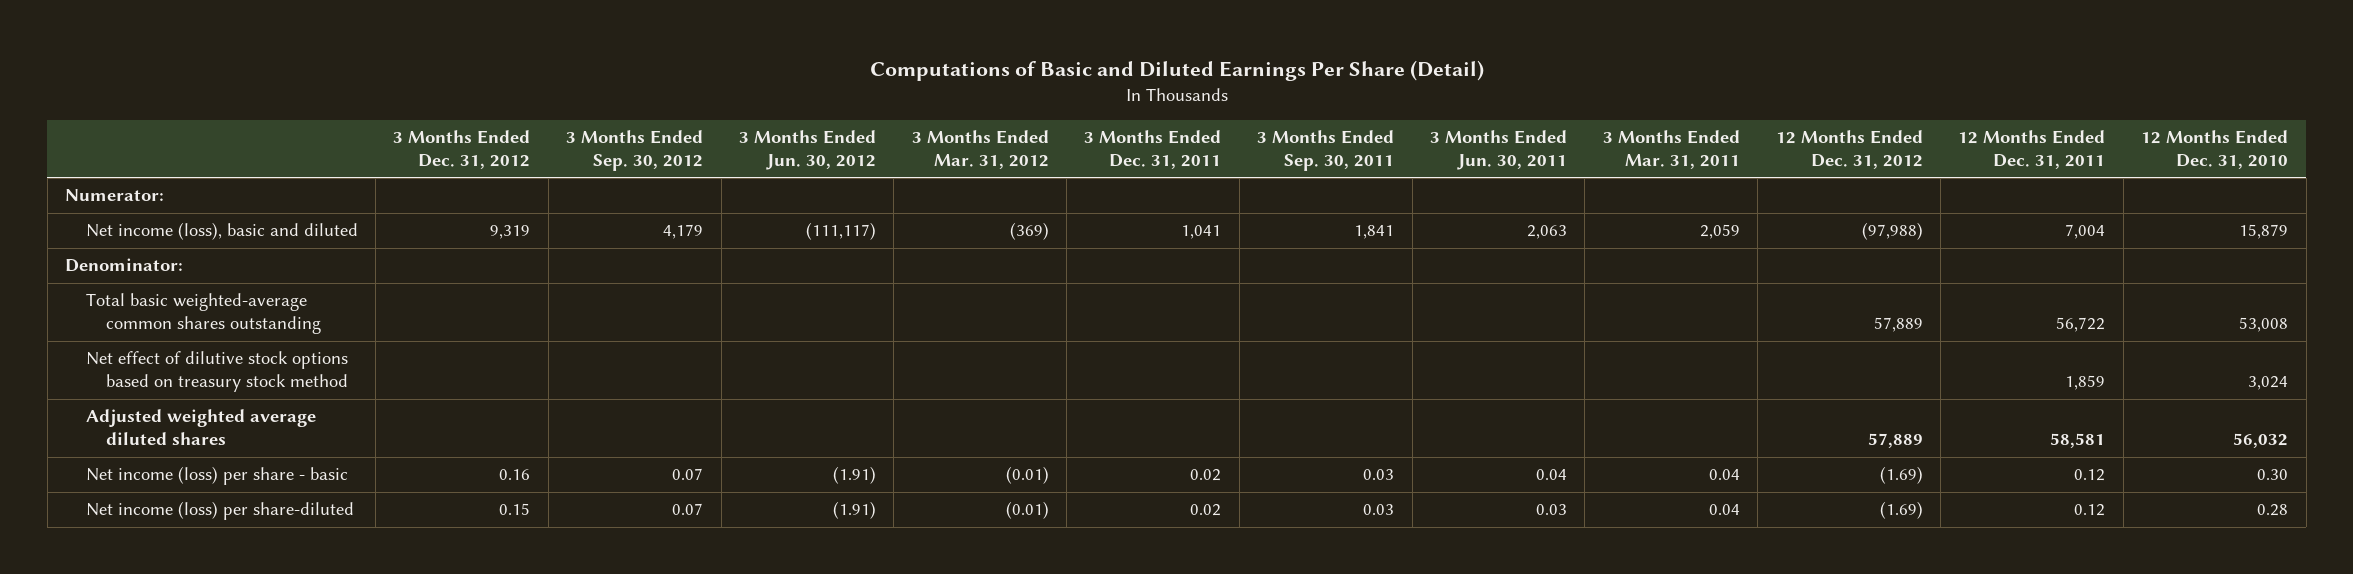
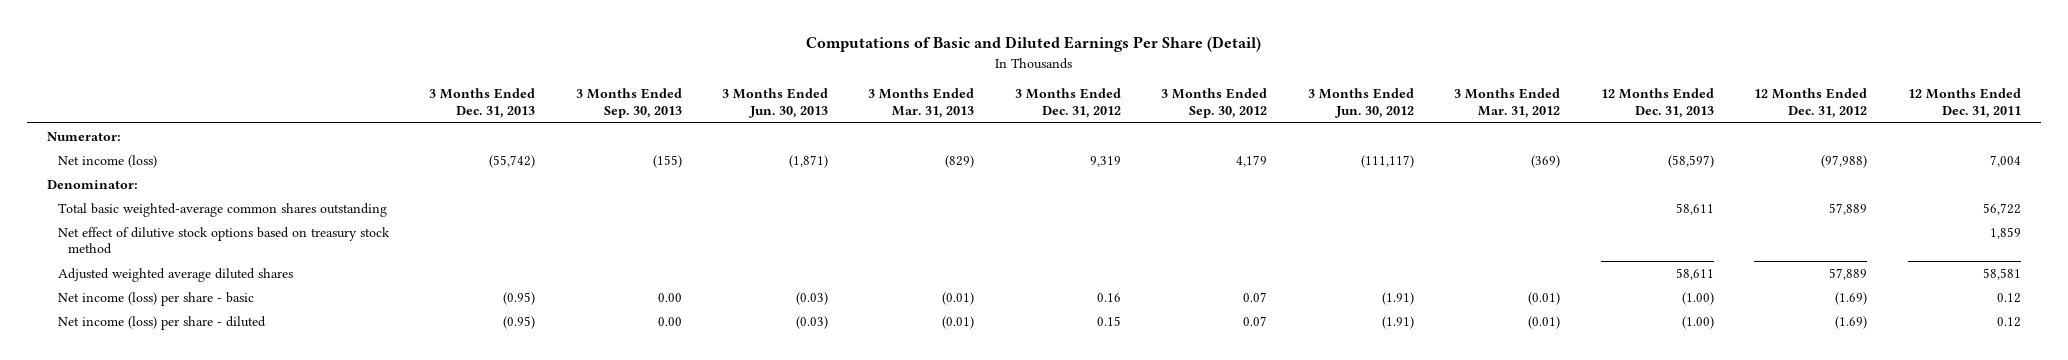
[1084,129,1222,169] 3 Months Ended Dec. 31, 2011 -> none
[1257,129,1395,171] 3 Months Ended Sep. 30, 2011 -> none
[1430,129,1568,170] 3 Months Ended Jun. 30, 2011 -> none
[1602,129,1740,169] 3 Months Ended Mar. 31, 2011 -> none
[2141,129,2289,169] 12 Months Ended Dec. 31, 2010 -> none
none -> [429,88,536,119] 3 Months Ended Dec. 31, 2013
none -> [575,88,682,119] 3 Months Ended Sep. 30, 2013
none -> [721,88,828,119] 3 Months Ended Jun. 30, 2013
none -> [868,88,975,119] 3 Months Ended Mar. 31, 2013
none -> [1600,88,1714,119] 12 Months Ended Dec. 31, 2013
[85,222,358,241] Net income (loss), basic and diluted -> [57,154,157,168] Net income (loss)
[85,501,354,521] Net income (loss) per share-diluted -> [57,315,266,330] Net income (loss) per share - diluted

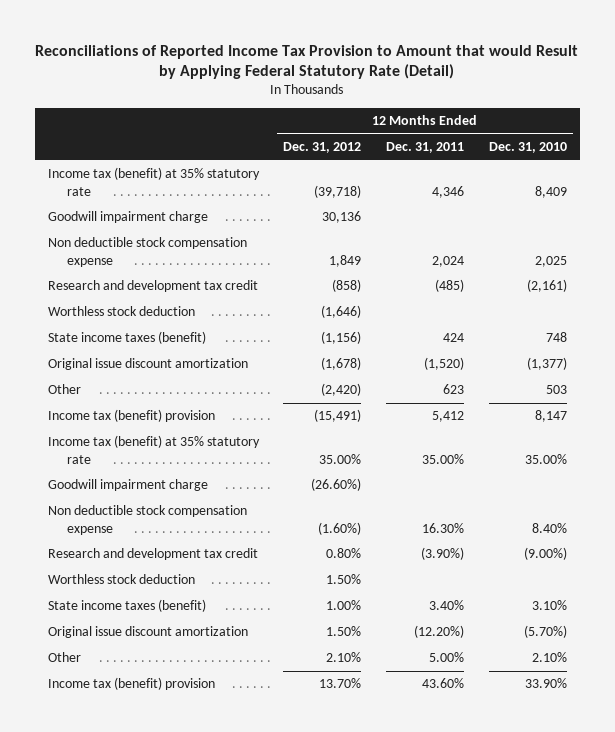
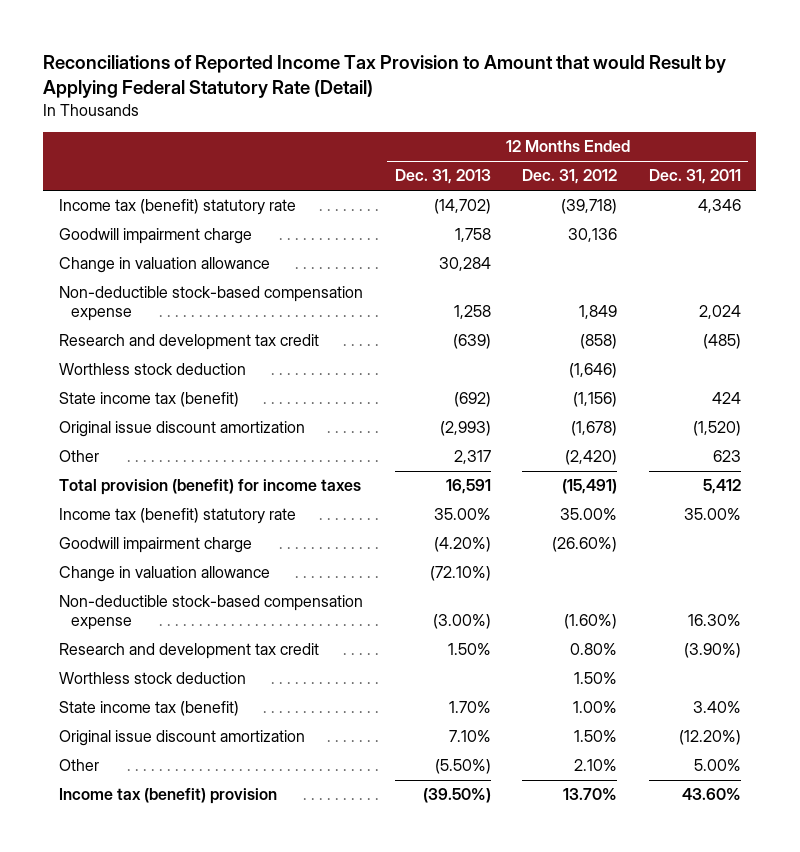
[489,142,568,154] Dec. 31, 2010 -> none
none -> [394,169,491,185] Dec. 31, 2013
[47,167,260,196] Income tax (benefit) at 35% statutory rate -> [59,199,297,216] Income tax (benefit) statutory rate
none -> [59,257,271,274] Change in valuation allowance
[47,237,247,267] Non deductible stock compensation expense -> [59,286,364,322] Non-deductible stock-based compensation expense
[47,331,206,345] State income taxes (benefit) -> [59,392,240,408] State income tax (benefit)
[47,409,215,423] Income tax (benefit) provision -> [59,479,362,496] Total provision (benefit) for income taxes
[47,435,260,464] Income tax (benefit) at 35% statutory rate -> [59,508,297,525] Income tax (benefit) statutory rate
none -> [59,566,271,583] Change in valuation allowance
[47,505,247,535] Non deductible stock compensation expense -> [59,595,364,631] Non-deductible stock-based compensation expense
[47,599,206,613] State income taxes (benefit) -> [59,701,240,717] State income tax (benefit)

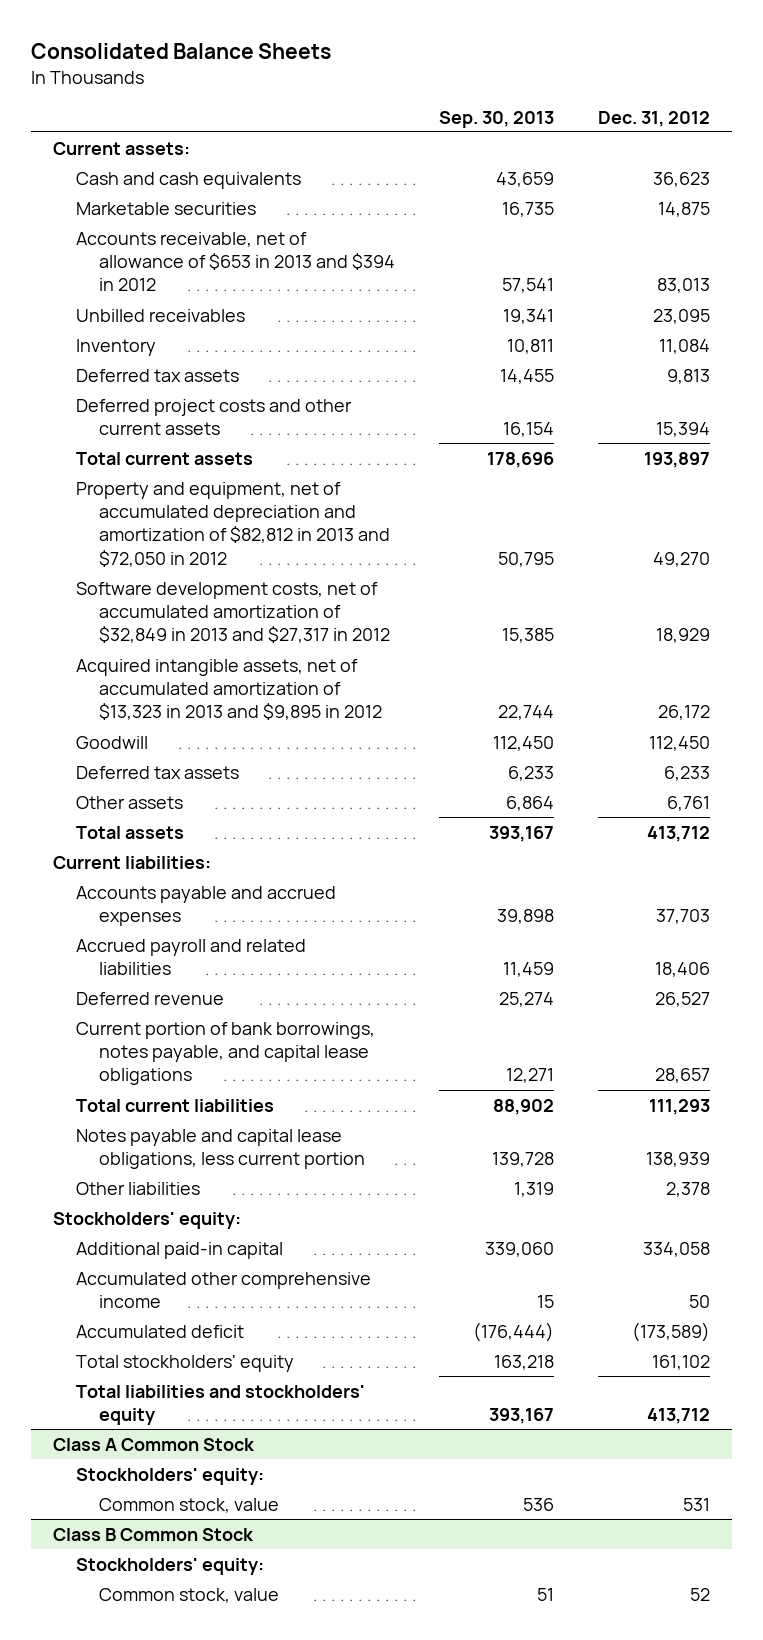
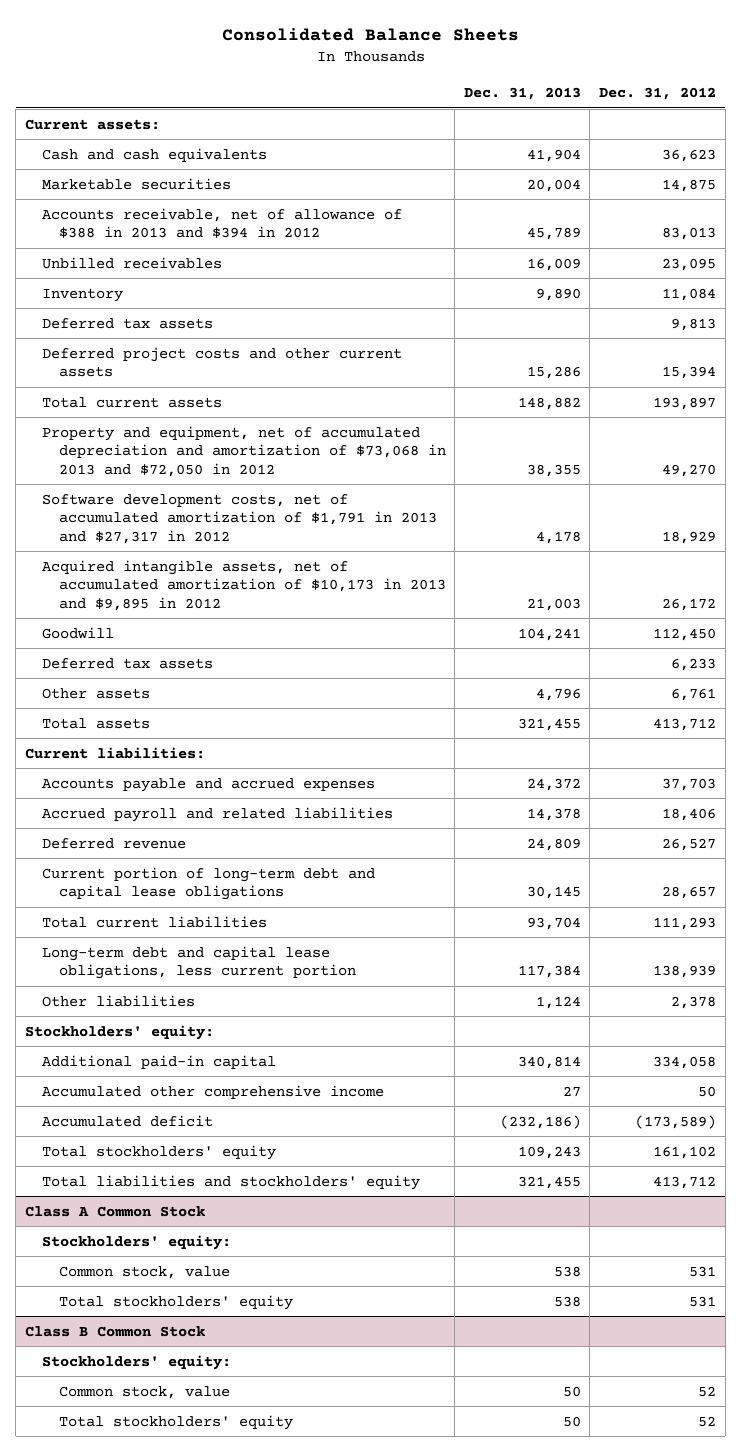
[438,110,554,128] Sep. 30, 2013 -> none
none -> [463,86,581,100] Dec. 31, 2013
[76,231,395,292] Accounts receivable, net of allowance of $653 in 2013 and $394 in 2012 -> [41,207,402,239] Accounts receivable, net of allowance of $388 in 2013 and $394 in 2012
[76,481,390,567] Property and equipment, net of accumulated depreciation and amortization of $82,812 in 2013 and $72,050 in 2012 -> [41,425,446,477] Property and equipment, net of accumulated depreciation and amortization of $73,068 in 2013 and $72,050 in 2012
[76,581,390,644] Software development costs, net of accumulated amortization of $32,849 in 2013 and $27,317 in 2012 -> [41,493,437,544] Software development costs, net of accumulated amortization of $1,791 in 2013 and $27,317 in 2012
[76,658,382,721] Acquired intangible assets, net of accumulated amortization of $13,323 in 2013 and $9,895 in 2012 -> [41,559,446,611] Acquired intangible assets, net of accumulated amortization of $10,173 in 2013 and $9,895 in 2012
[76,1021,376,1086] Current portion of bank borrowings, notes payable, and capital lease obligations -> [41,866,375,901] Current portion of long-term debt and capital lease obligations
[76,1128,365,1169] Notes payable and capital lease obligations, less current portion -> [41,945,356,980] Long-term debt and capital lease obligations, less current portion
none -> [58,1294,293,1310] Total stockholders' equity
none -> [58,1414,293,1430] Total stockholders' equity

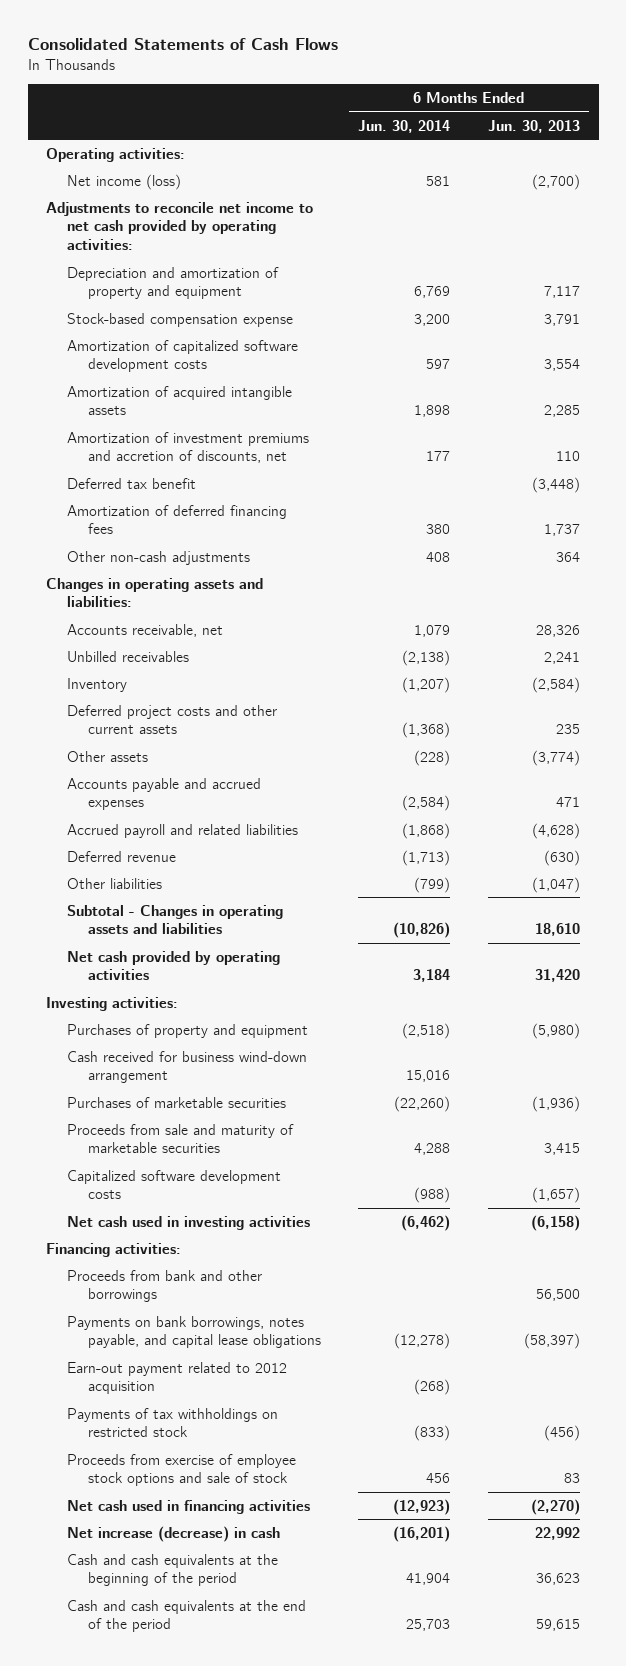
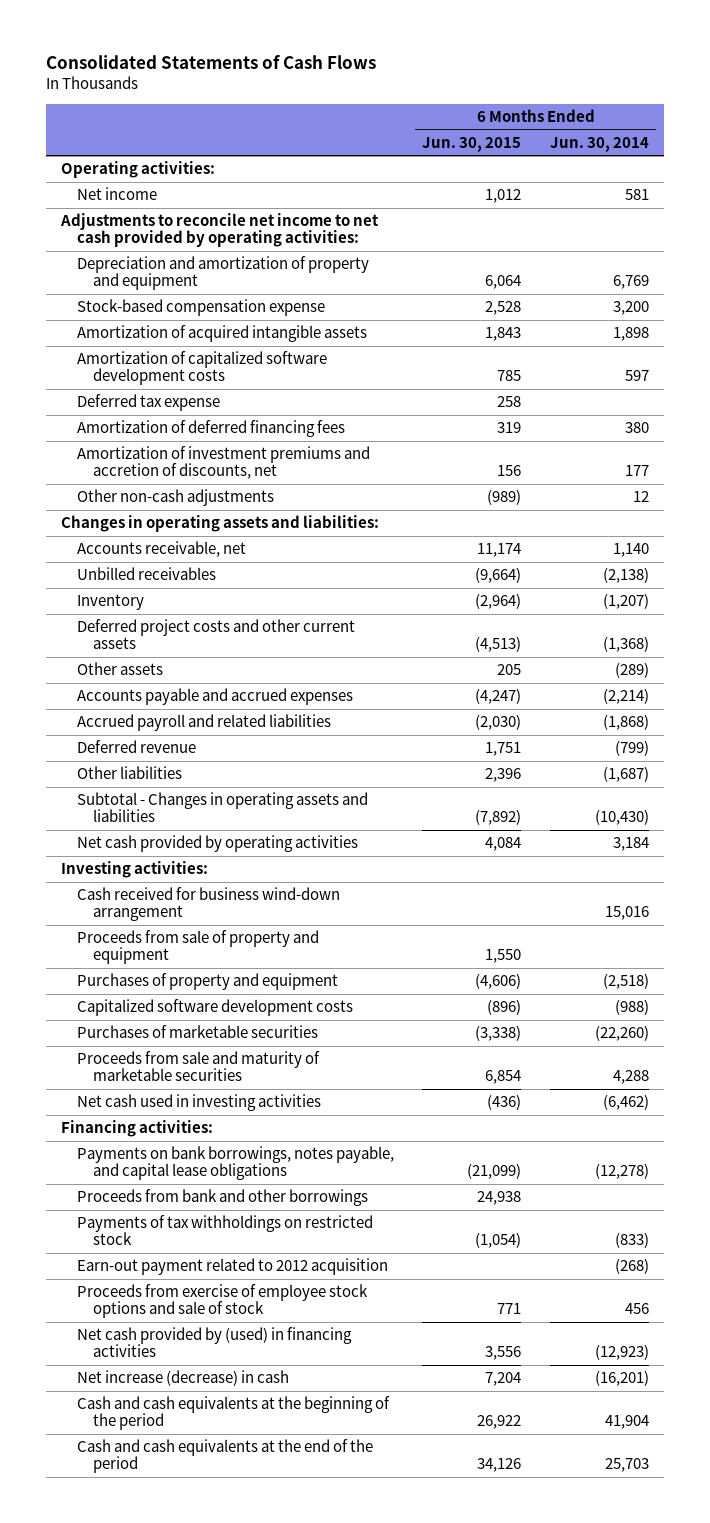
[487,119,580,133] Jun. 30, 2013 -> none
none -> [422,136,522,152] Jun. 30, 2015
[67,173,182,190] Net income (loss) -> [76,187,157,201] Net income
[67,339,299,373] Amortization of capitalized software development costs -> [76,351,327,386] Amortization of capitalized software development costs
[67,477,197,489] Deferred tax benefit -> [76,394,220,412] Deferred tax expense
[67,431,310,464] Amortization of investment premiums and accretion of discounts, net -> [76,446,370,480] Amortization of investment premiums and accretion of discounts, net
[426,551,451,562] 408 -> [633,491,650,503] 12
[414,624,451,637] 1,079 -> [613,543,650,558] 1,140
[414,749,451,766] (228) -> [615,662,650,679] (289)
[402,795,451,812] (2,584) -> [603,688,650,705] (2,214)
[402,849,451,866] (1,713) -> [615,740,650,757] (799)
[414,876,451,893] (799) -> [603,766,650,783] (1,687)
[393,922,451,939] (10,826) -> [595,809,650,826] (10,430)
none -> [76,930,319,965] Proceeds from sale of property and equipment
[67,1023,309,1038] Purchases of property and equipment -> [76,973,338,991] Purchases of property and equipment
[67,1169,282,1200] Capitalized software development costs -> [76,999,353,1017] Capitalized software development costs
[67,1269,263,1303] Proceeds from bank and other borrowings -> [76,1189,368,1207] Proceeds from bank and other borrowings
[67,1361,288,1395] Earn-out payment related to 2012 acquisition -> [76,1258,388,1276] Earn-out payment related to 2012 acquisition
[67,1499,311,1514] Net cash used in financing activities -> [76,1327,352,1358] Net cash provided by (used) in financing activities

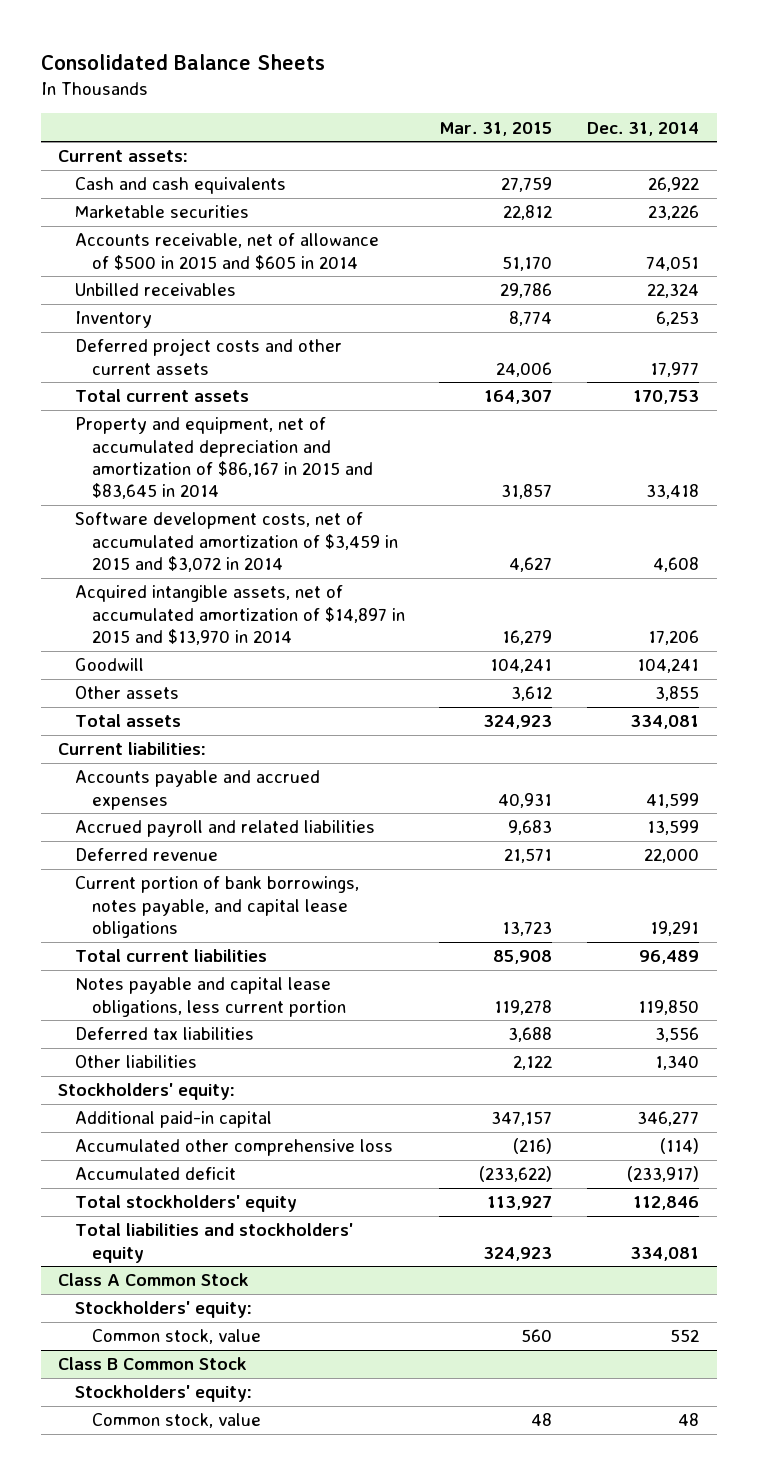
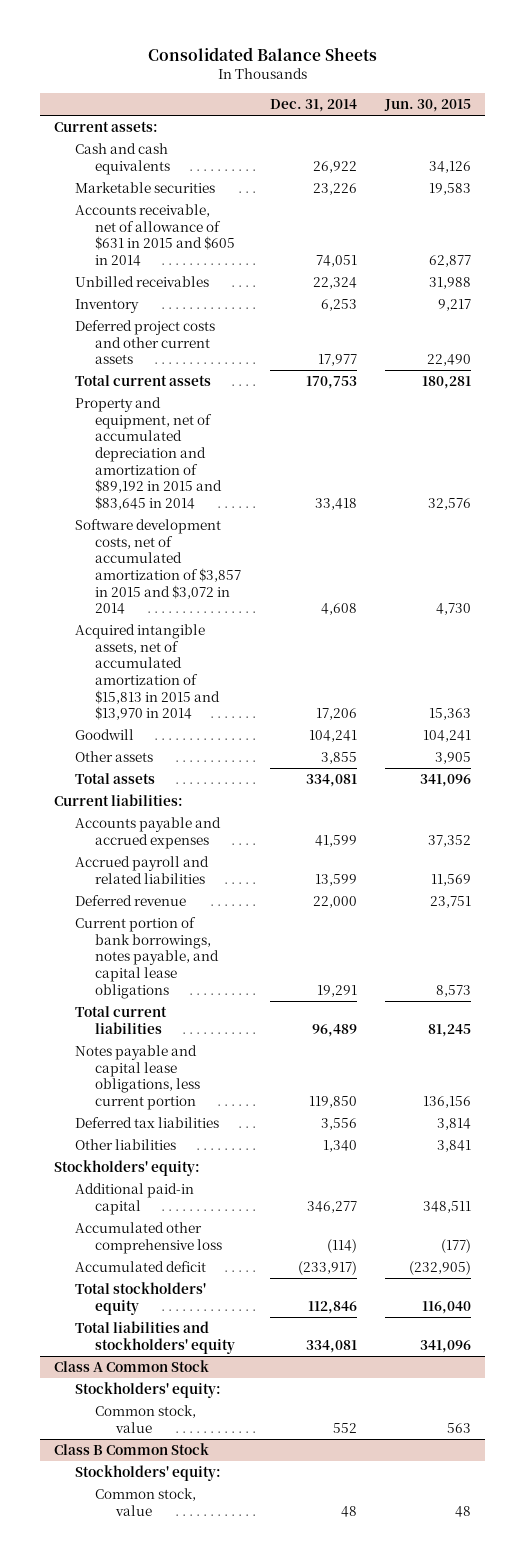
[439,121,553,136] Mar. 31, 2015 -> none
none -> [384,99,472,113] Jun. 30, 2015
[74,233,379,270] Accounts receivable, net of allowance of $500 in 2015 and $605 in 2014 -> [74,204,236,267] Accounts receivable, net of allowance of $631 in 2015 and $605 in 2014
[74,417,373,500] Property and equipment, net of accumulated depreciation and amortization of $86,167 in 2015 and $83,645 in 2014 -> [74,397,223,510] Property and equipment, net of accumulated depreciation and amortization of $89,192 in 2015 and $83,645 in 2014
[74,512,398,572] Software development costs, net of accumulated amortization of $3,459 in 2015 and $3,072 in 2014 -> [74,519,242,615] Software development costs, net of accumulated amortization of $3,857 in 2015 and $3,072 in 2014
[74,585,405,645] Acquired intangible assets, net of accumulated amortization of $14,897 in 2015 and $13,970 in 2014 -> [74,624,221,721] Acquired intangible assets, net of accumulated amortization of $15,813 in 2015 and $13,970 in 2014

